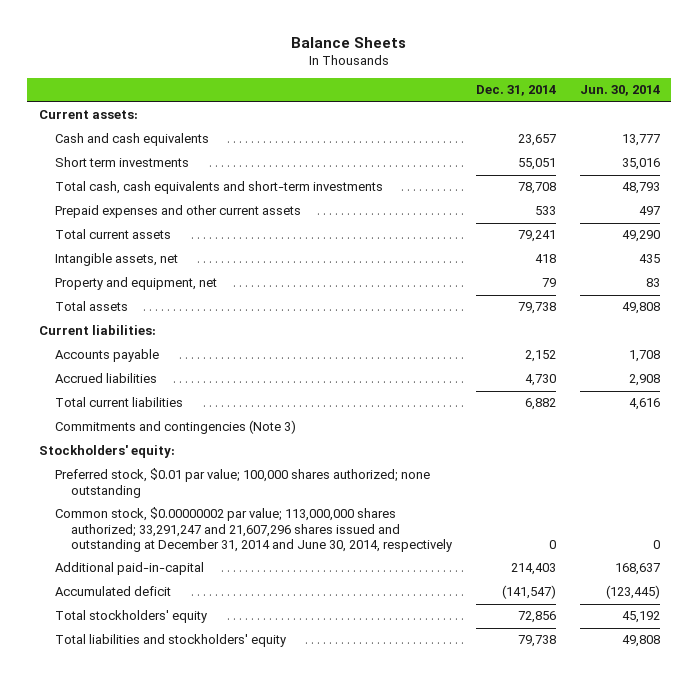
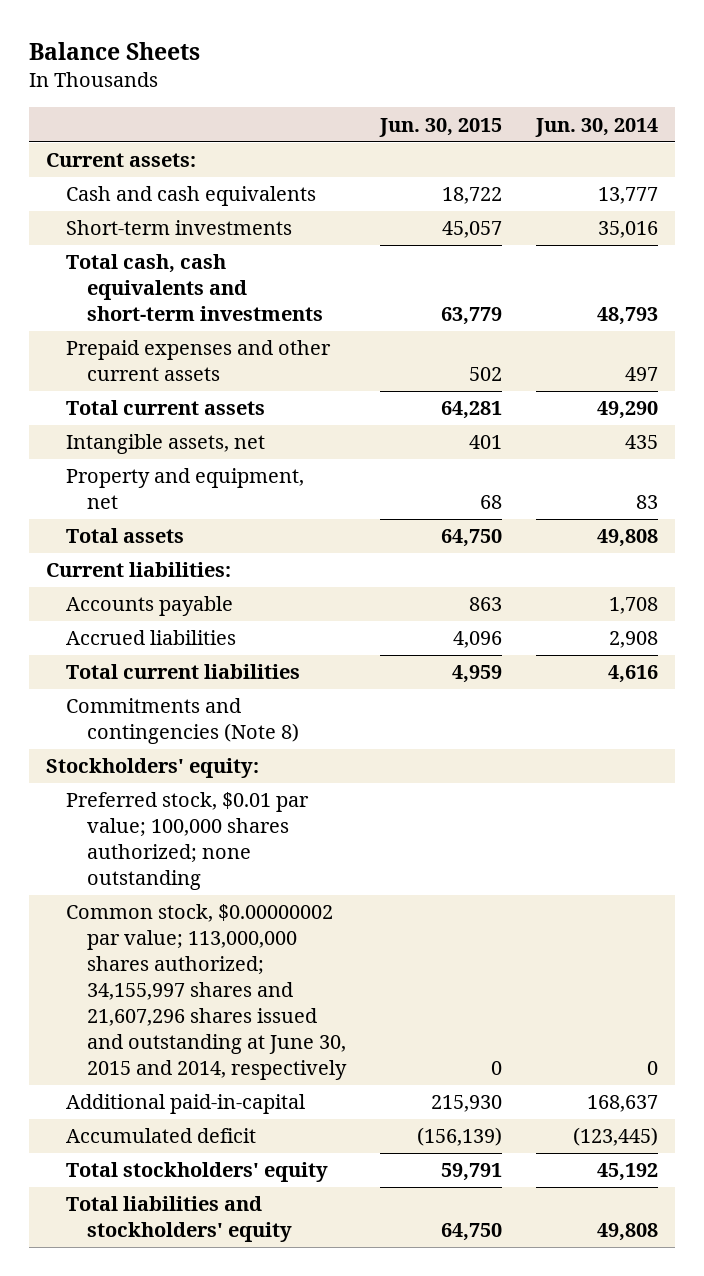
[475,85,556,97] Dec. 31, 2014 -> none
none -> [378,117,502,137] Jun. 30, 2015
[55,157,190,168] Short term investments -> [66,220,293,236] Short-term investments
[55,420,297,435] Commitments and contingencies (Note 3) -> [66,698,299,745] Commitments and contingencies (Note 8)
[55,507,453,552] Common stock, $0.00000002 par value; 113,000,000 shares authorized; 33,291,247 and 21,607,296 shares issued and outstanding at December 31, 2014 and June 30, 2014, respectively -> [66,904,347,1081] Common stock, $0.00000002 par value; 113,000,000 shares authorized; 34,155,997 shares and 21,607,296 shares issued and outstanding at June 30, 2015 and 2014, respectively

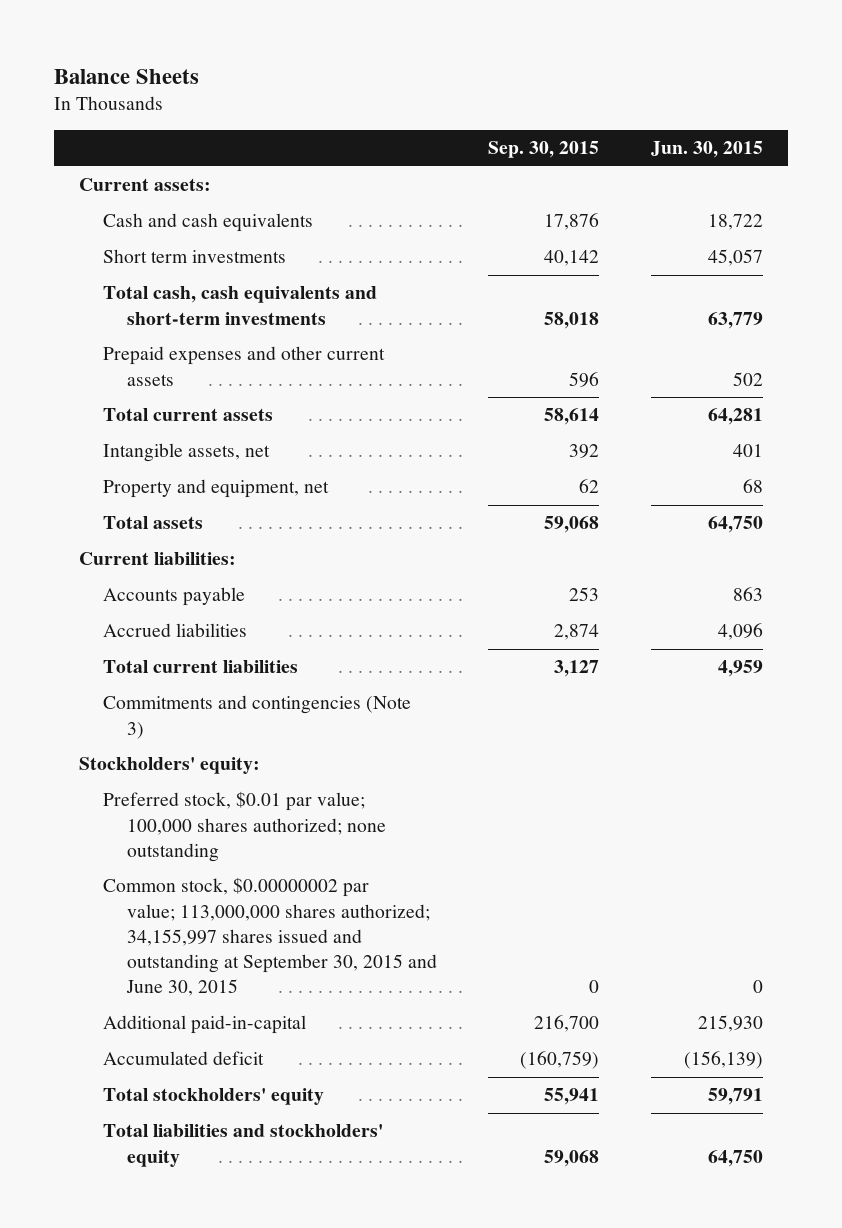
[534,117,658,137] Jun. 30, 2014 -> none
none -> [488,141,600,159] Sep. 30, 2015
[66,220,293,236] Short-term investments -> [103,249,287,264] Short term investments
[66,698,299,745] Commitments and contingencies (Note 8) -> [103,695,412,739] Commitments and contingencies (Note 3)
[66,904,347,1081] Common stock, $0.00000002 par value; 113,000,000 shares authorized; 34,155,997 shares and 21,607,296 shares issued and outstanding at June 30, 2015 and 2014, respectively -> [103,877,438,997] Common stock, $0.00000002 par value; 113,000,000 shares authorized; 34,155,997 shares issued and outstanding at September 30, 2015 and June 30, 2015

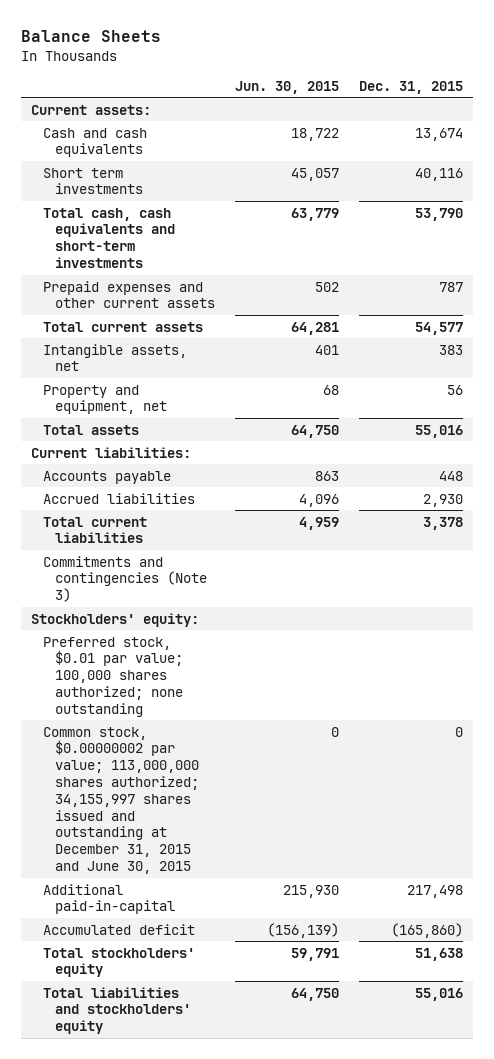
[488,141,600,159] Sep. 30, 2015 -> none
none -> [358,80,463,94] Dec. 31, 2015
[103,877,438,997] Common stock, $0.00000002 par value; 113,000,000 shares authorized; 34,155,997 shares issued and outstanding at September 30, 2015 and June 30, 2015 -> [42,726,199,875] Common stock, $0.00000002 par value; 113,000,000 shares authorized; 34,155,997 shares issued and outstanding at December 31, 2015 and June 30, 2015

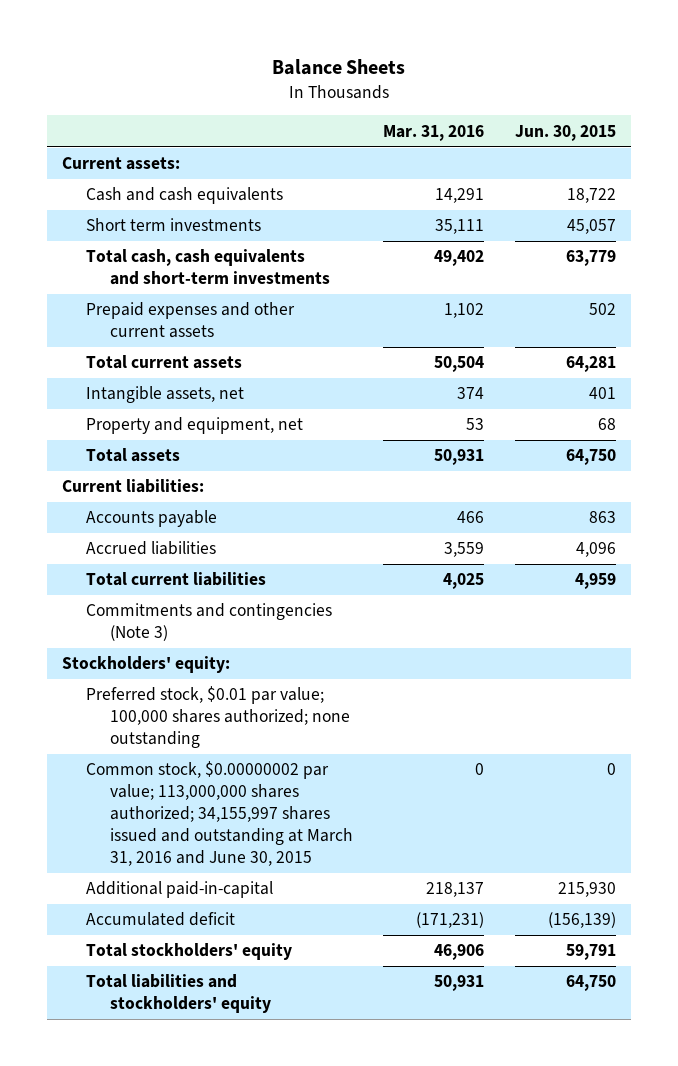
[358,80,463,94] Dec. 31, 2015 -> none
none -> [383,124,485,141] Mar. 31, 2016
[42,726,199,875] Common stock, $0.00000002 par value; 113,000,000 shares authorized; 34,155,997 shares issued and outstanding at December 31, 2015 and June 30, 2015 -> [86,761,353,867] Common stock, $0.00000002 par value; 113,000,000 shares authorized; 34,155,997 shares issued and outstanding at March 31, 2016 and June 30, 2015

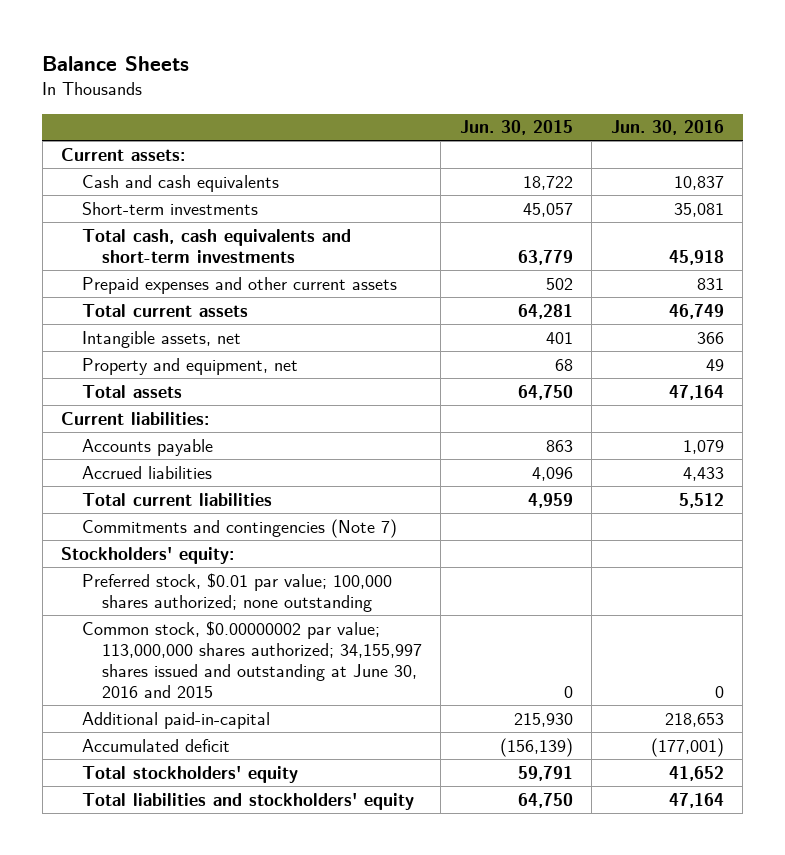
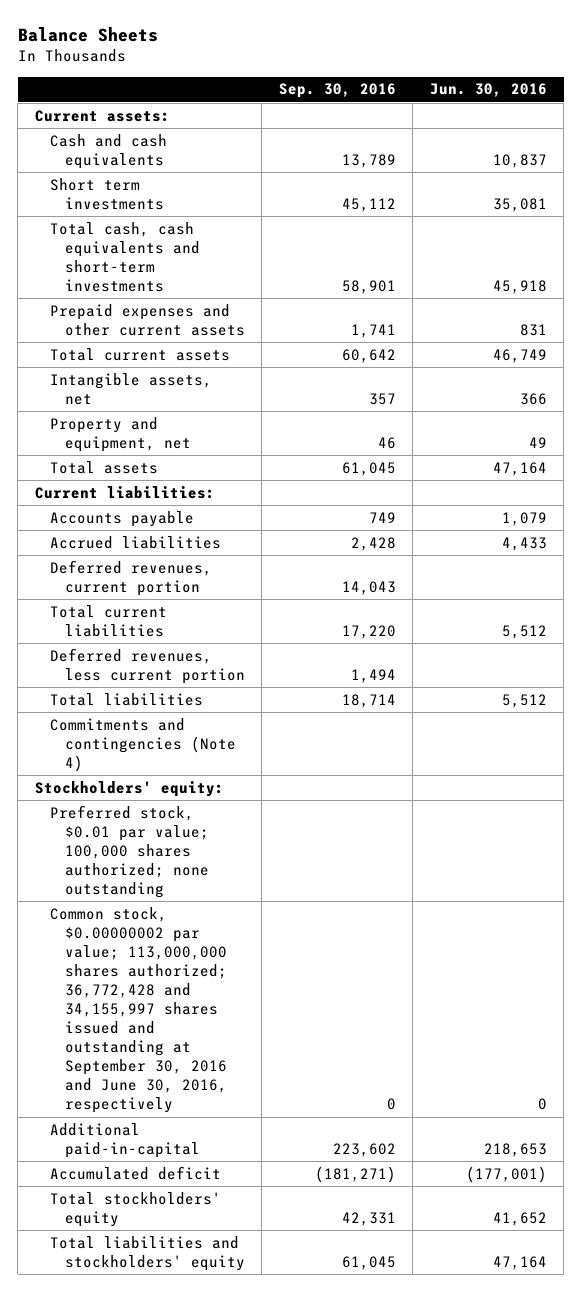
[459,120,573,136] Jun. 30, 2015 -> none
none -> [278,83,396,99] Sep. 30, 2016
[81,201,258,215] Short-term investments -> [49,177,164,210] Short term investments
none -> [49,559,212,596] Deferred revenues, current portion
none -> [49,647,245,684] Deferred revenues, less current portion
none -> [49,692,203,706] Total liabilities
[81,518,397,538] Commitments and contingencies (Note 7) -> [49,717,236,772] Commitments and contingencies (Note 4)
[81,620,423,699] Common stock, $0.00000002 par value; 113,000,000 shares authorized; 34,155,997 shares issued and outstanding at June 30, 2016 and 2015 -> [49,906,227,1114] Common stock, $0.00000002 par value; 113,000,000 shares authorized; 36,772,428 and 34,155,997 shares issued and outstanding at September 30, 2016 and June 30, 2016, respectively

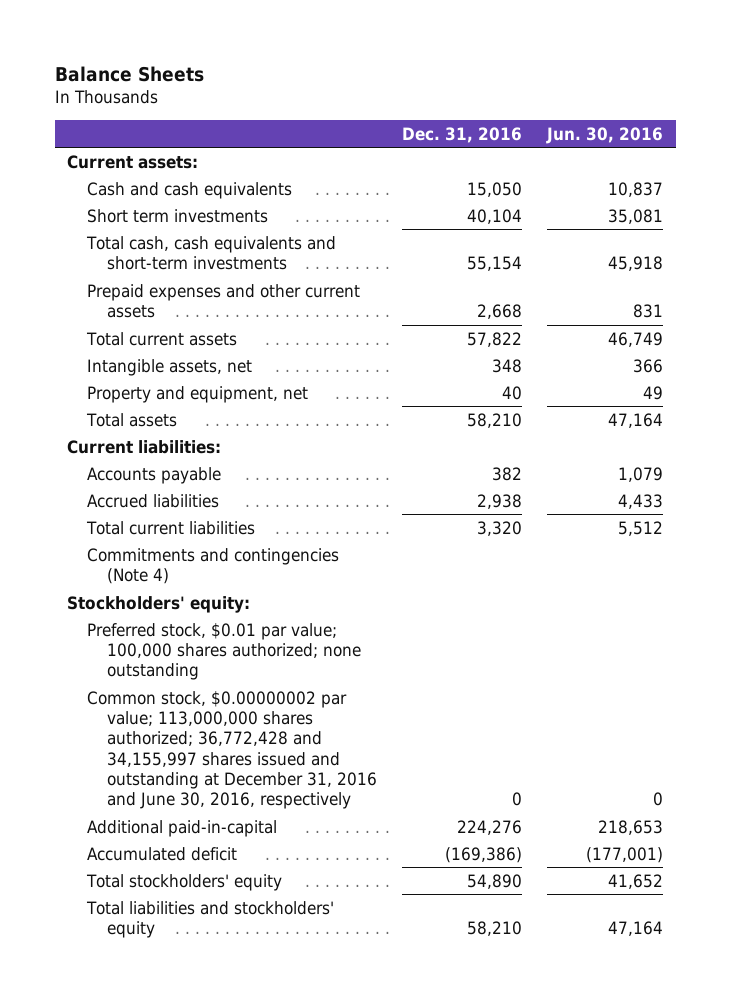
[278,83,396,99] Sep. 30, 2016 -> none
none -> [402,126,523,143] Dec. 31, 2016
[49,559,212,596] Deferred revenues, current portion -> none
[49,647,245,684] Deferred revenues, less current portion -> none
[49,692,203,706] Total liabilities -> none
[49,906,227,1114] Common stock, $0.00000002 par value; 113,000,000 shares authorized; 36,772,428 and 34,155,997 shares issued and outstanding at September 30, 2016 and June 30, 2016, respectively -> [87,690,378,810] Common stock, $0.00000002 par value; 113,000,000 shares authorized; 36,772,428 and 34,155,997 shares issued and outstanding at December 31, 2016 and June 30, 2016, respectively

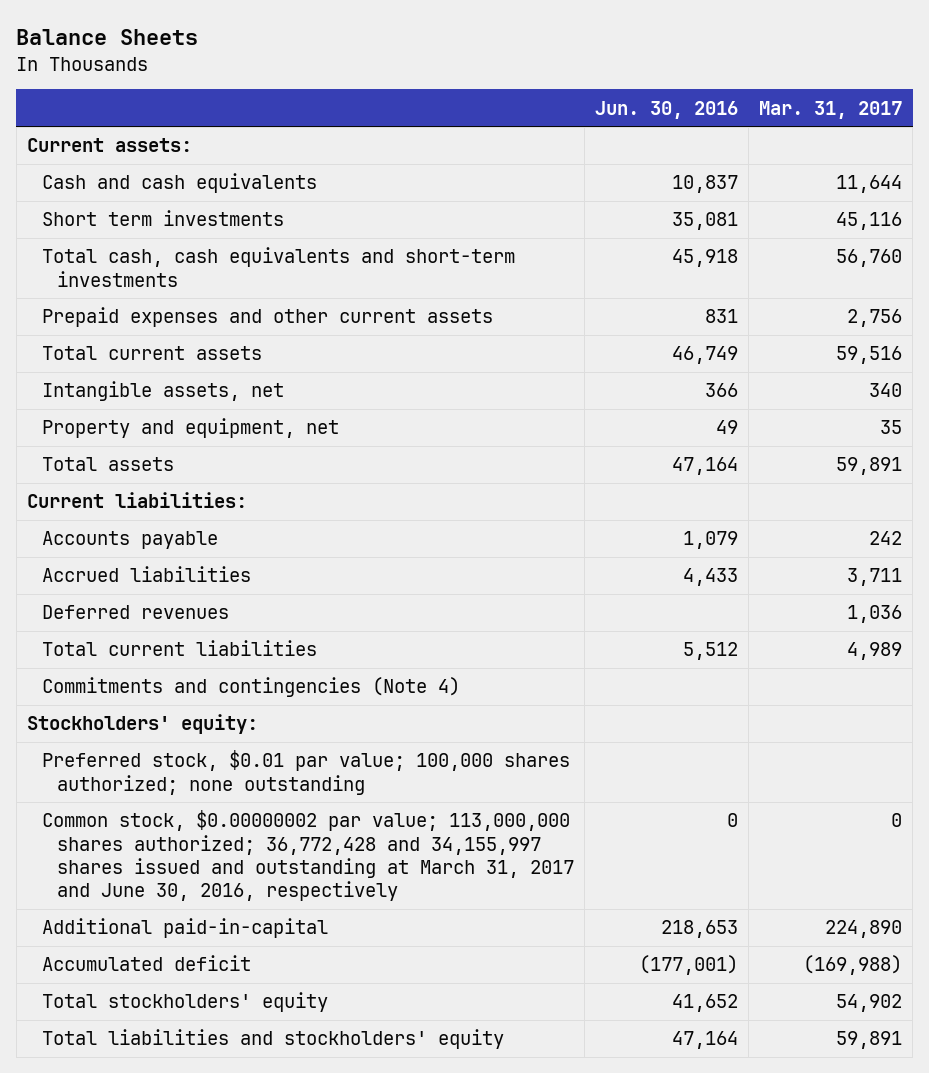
[402,126,523,143] Dec. 31, 2016 -> none
none -> [759,100,903,119] Mar. 31, 2017
none -> [41,605,229,620] Deferred revenues
[87,690,378,810] Common stock, $0.00000002 par value; 113,000,000 shares authorized; 36,772,428 and 34,155,997 shares issued and outstanding at December 31, 2016 and June 30, 2016, respectively -> [41,810,574,902] Common stock, $0.00000002 par value; 113,000,000 shares authorized; 36,772,428 and 34,155,997 shares issued and outstanding at March 31, 2017 and June 30, 2016, respectively

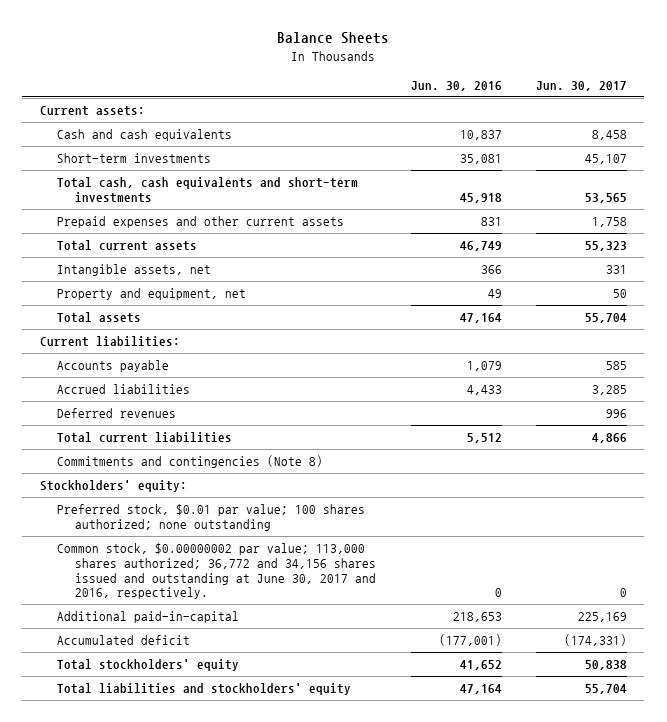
[759,100,903,119] Mar. 31, 2017 -> none
none -> [536,80,628,91] Jun. 30, 2017
[41,210,284,227] Short term investments -> [57,153,212,164] Short-term investments
[41,677,460,698] Commitments and contingencies (Note 4) -> [57,455,324,469] Commitments and contingencies (Note 8)
[41,750,570,795] Preferred stock, $0.01 par value; 100,000 shares authorized; none outstanding -> [57,504,366,531] Preferred stock, $0.01 par value; 100 shares authorized; none outstanding
[41,810,574,902] Common stock, $0.00000002 par value; 113,000,000 shares authorized; 36,772,428 and 34,155,997 shares issued and outstanding at March 31, 2017 and June 30, 2016, respectively -> [57,543,377,600] Common stock, $0.00000002 par value; 113,000 shares authorized; 36,772 and 34,156 shares issued and outstanding at June 30, 2017 and 2016, respectively.

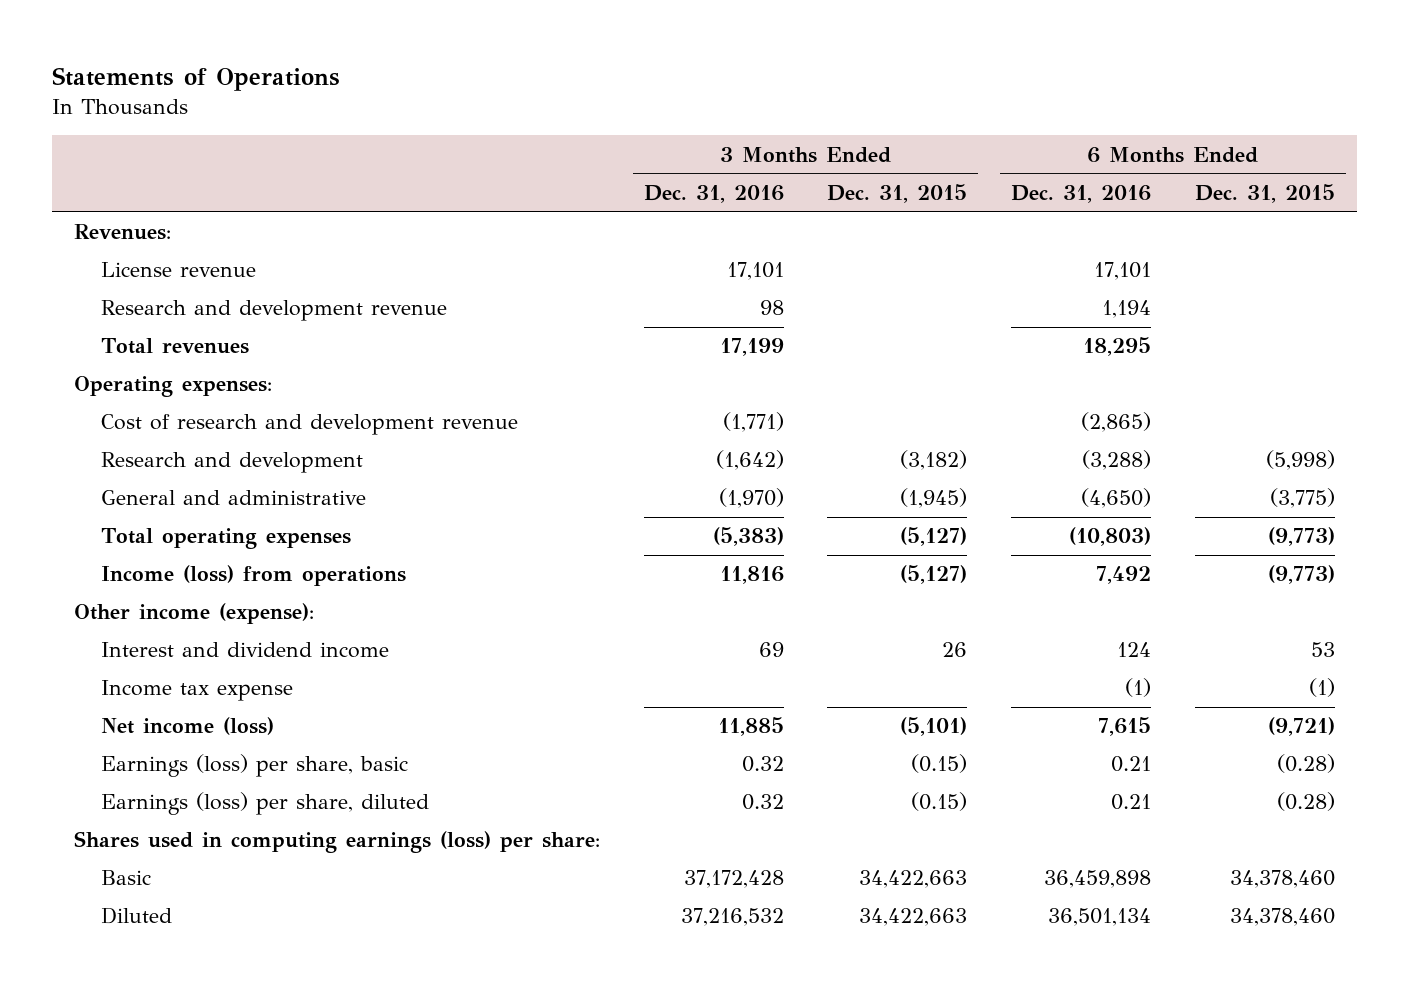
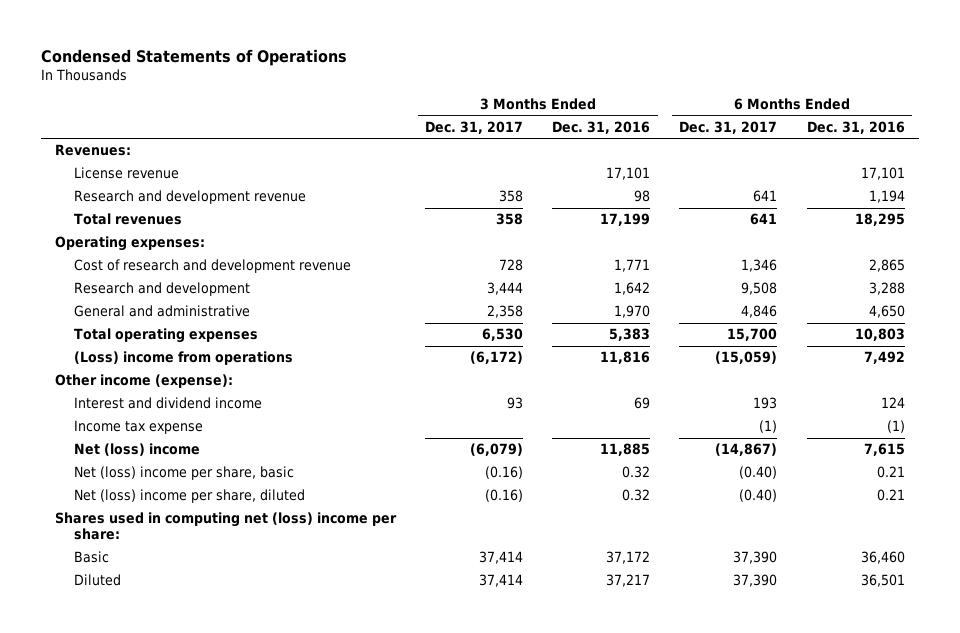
[52,67,341,92] Statements of Operations -> [40,48,347,66] Condensed Statements of Operations
[827,184,968,204] Dec. 31, 2015 -> none
[1194,184,1335,204] Dec. 31, 2015 -> none
none -> [425,120,524,134] Dec. 31, 2017
none -> [679,120,778,134] Dec. 31, 2017
[722,412,784,433] (1,771) -> [614,259,651,273] 1,771
[1081,412,1152,433] (2,865) -> [868,259,905,273] 2,865
[715,450,784,471] (1,642) -> [614,282,651,296] 1,642
[1082,450,1152,471] (3,288) -> [868,282,905,296] 3,288
[718,488,784,509] (1,970) -> [614,305,651,319] 1,970
[1081,488,1152,509] (4,650) -> [868,305,905,319] 4,650
[712,527,784,547] (5,383) -> [609,328,651,342] 5,383
[1069,527,1152,547] (10,803) -> [854,328,905,342] 10,803
[101,565,407,587] Income (loss) from operations -> [73,351,293,366] (Loss) income from operations
[101,717,275,736] Net income (loss) -> [73,443,200,457] Net (loss) income
[101,754,409,778] Earnings (loss) per share, basic -> [73,466,294,481] Net (loss) income per share, basic
[101,792,430,816] Earnings (loss) per share, diluted -> [73,489,305,504] Net (loss) income per share, diluted
[74,831,601,854] Shares used in computing earnings (loss) per share: -> [55,512,398,541] Shares used in computing net (loss) income per share:
[683,870,784,889] 37,172,428 -> [606,551,651,565] 37,172
[1044,870,1152,889] 36,459,898 -> [860,551,905,565] 36,460
[680,908,784,927] 37,216,532 -> [606,574,651,588] 37,217
[1048,908,1152,927] 36,501,134 -> [860,574,905,588] 36,501

